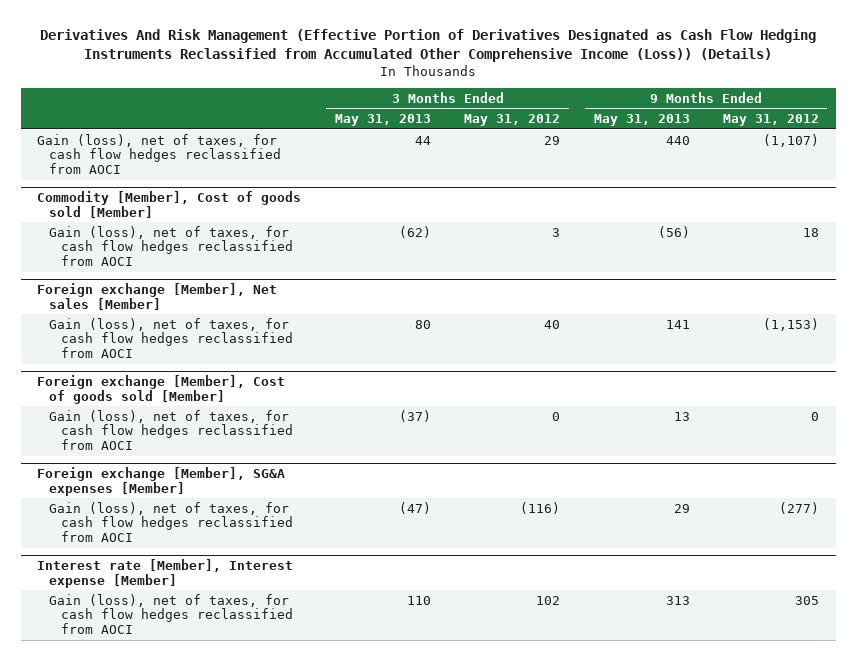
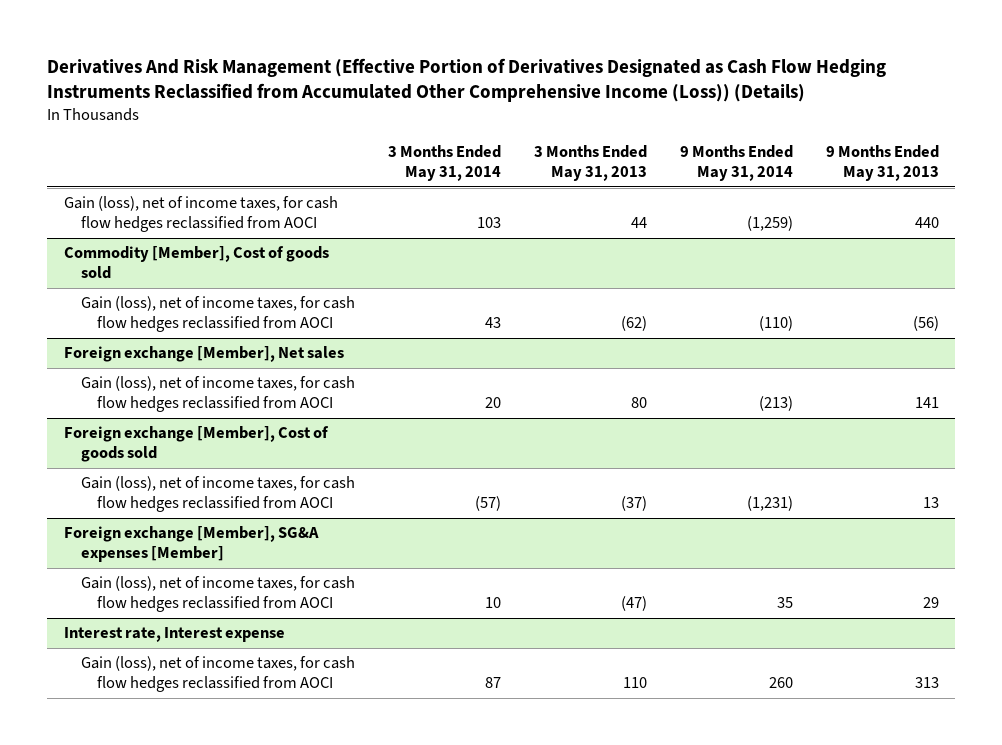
[464,113,561,126] May 31, 2012 -> none
[722,113,819,126] May 31, 2012 -> none
none -> [387,145,501,182] 3 Months Ended May 31, 2014
none -> [679,145,793,182] 9 Months Ended May 31, 2014
[37,133,282,175] Gain (loss), net of taxes, for cash flow hedges reclassified from AOCI -> [63,196,338,233] Gain (loss), net of income taxes, for cash flow hedges reclassified from AOCI
[37,191,302,218] Commodity [Member], Cost of goods sold [Member] -> [63,246,329,280] Commodity [Member], Cost of goods sold
[49,225,293,267] Gain (loss), net of taxes, for cash flow hedges reclassified from AOCI -> [80,296,355,333] Gain (loss), net of income taxes, for cash flow hedges reclassified from AOCI
[37,283,278,310] Foreign exchange [Member], Net sales [Member] -> [63,346,344,363] Foreign exchange [Member], Net sales
[49,317,293,359] Gain (loss), net of taxes, for cash flow hedges reclassified from AOCI -> [80,376,355,413] Gain (loss), net of income taxes, for cash flow hedges reclassified from AOCI
[37,375,286,404] Foreign exchange [Member], Cost of goods sold [Member] -> [63,426,329,463] Foreign exchange [Member], Cost of goods sold
[49,409,293,451] Gain (loss), net of taxes, for cash flow hedges reclassified from AOCI -> [80,476,355,513] Gain (loss), net of income taxes, for cash flow hedges reclassified from AOCI
[49,501,293,543] Gain (loss), net of taxes, for cash flow hedges reclassified from AOCI -> [80,576,355,613] Gain (loss), net of income taxes, for cash flow hedges reclassified from AOCI
[37,559,294,588] Interest rate [Member], Interest expense [Member] -> [63,627,285,643] Interest rate, Interest expense
[49,593,293,635] Gain (loss), net of taxes, for cash flow hedges reclassified from AOCI -> [80,656,355,693] Gain (loss), net of income taxes, for cash flow hedges reclassified from AOCI

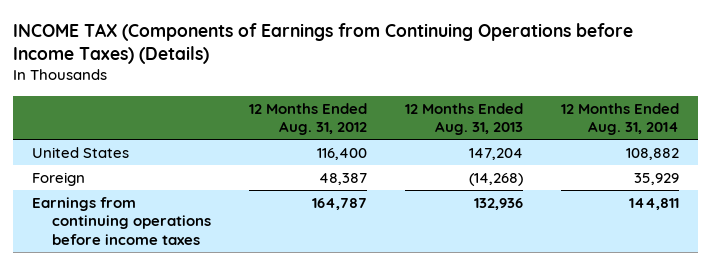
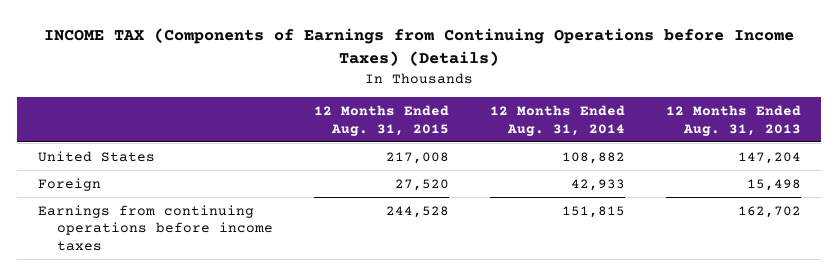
[248,102,367,136] 12 Months Ended Aug. 31, 2012 -> none
none -> [313,104,449,136] 12 Months Ended Aug. 31, 2015
[468,172,523,186] (14,268) -> [746,178,801,191] 15,498
[633,172,679,185] 35,929 -> [570,178,625,191] 42,933
[473,197,523,210] 132,936 -> [737,205,801,218] 162,702
[628,197,679,210] 144,811 -> [561,205,625,218] 151,815

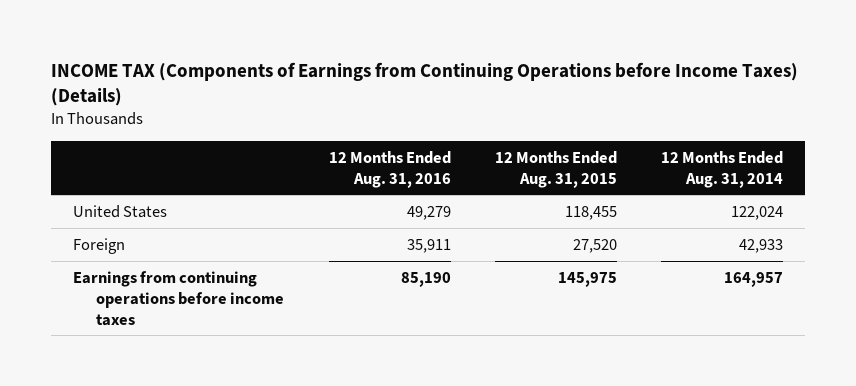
[665,104,801,136] 12 Months Ended Aug. 31, 2013 -> none
none -> [328,150,451,188] 12 Months Ended Aug. 31, 2016
[385,151,449,164] 217,008 -> [565,205,618,220] 118,455
[561,151,625,164] 108,882 -> [731,205,784,220] 122,024
[385,205,449,218] 244,528 -> [558,271,618,287] 145,975
[561,205,625,218] 151,815 -> [724,271,784,287] 164,957

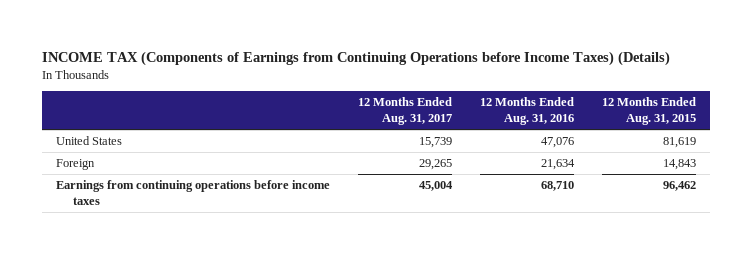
[661,150,784,188] 12 Months Ended Aug. 31, 2014 -> none
none -> [358,97,453,126] 12 Months Ended Aug. 31, 2017
[406,205,451,220] 49,279 -> [540,137,574,149] 47,076
[565,205,618,220] 118,455 -> [662,137,696,149] 81,619
[406,238,451,253] 35,911 -> [540,159,575,171] 21,634
[573,238,618,253] 27,520 -> [662,159,696,171] 14,843
[400,271,451,287] 85,190 -> [540,181,574,192] 68,710
[558,271,618,287] 145,975 -> [662,181,696,192] 96,462

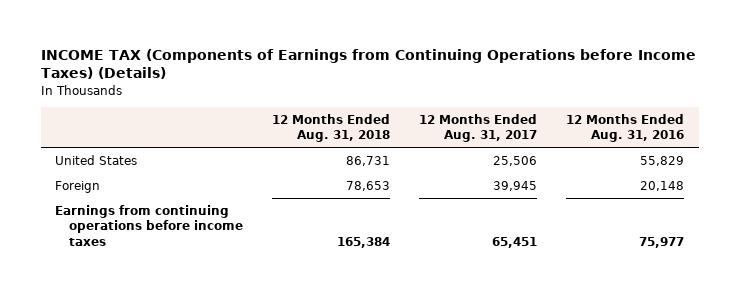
[601,97,696,126] 12 Months Ended Aug. 31, 2015 -> none
none -> [271,113,390,143] 12 Months Ended Aug. 31, 2018
[419,137,453,149] 15,739 -> [492,155,537,166] 25,506
[540,137,574,149] 47,076 -> [640,155,685,166] 55,829
[419,159,453,171] 29,265 -> [492,180,537,191] 39,945
[540,159,575,171] 21,634 -> [640,180,685,191] 20,148
[419,181,454,192] 45,004 -> [491,237,537,249] 65,451
[540,181,574,192] 68,710 -> [639,237,685,249] 75,977

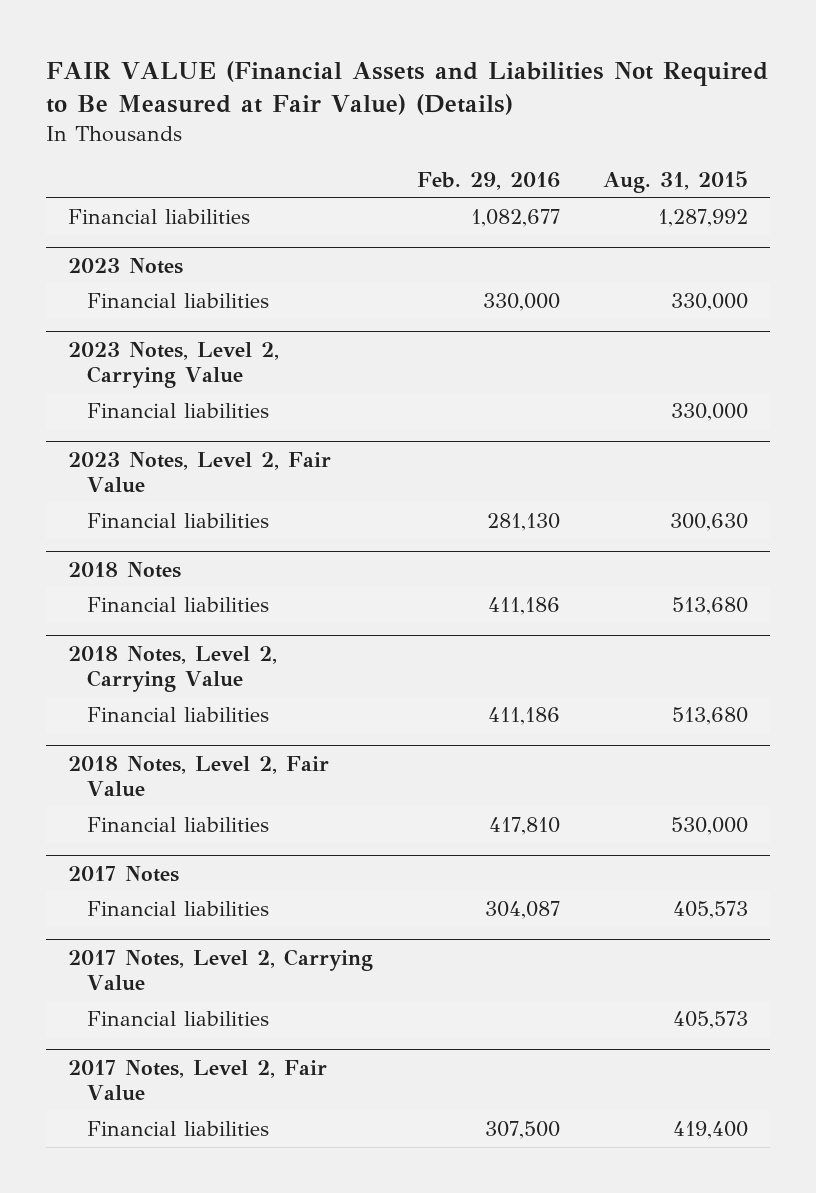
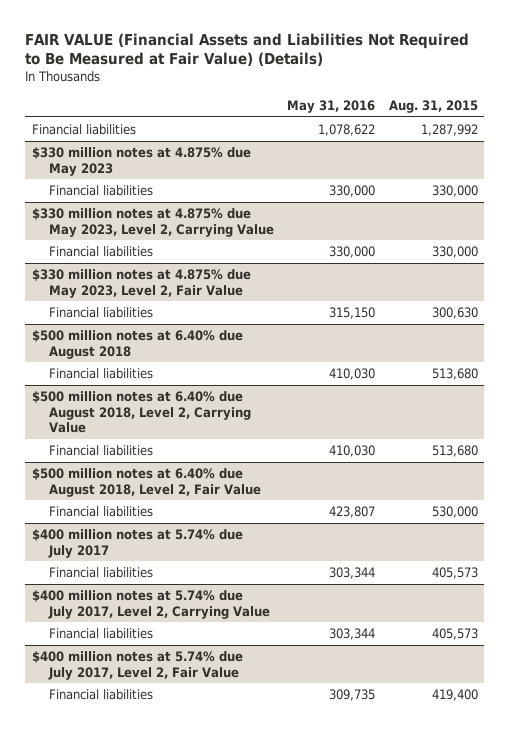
[416,172,560,191] Feb. 29, 2016 -> none
none -> [287,99,376,113] May 31, 2016
[67,257,183,274] 2023 Notes -> [31,147,251,176] $330 million notes at 4.875% due May 2023
[67,341,279,389] 2023 Notes, Level 2, Carrying Value -> none
none -> [31,208,274,237] $330 million notes at 4.875% due May 2023, Level 2, Carrying Value
[67,451,331,494] 2023 Notes, Level 2, Fair Value -> none
none -> [31,269,251,298] $330 million notes at 4.875% due May 2023, Level 2, Fair Value
[67,561,181,578] 2018 Notes -> [31,330,243,359] $500 million notes at 6.40% due August 2018
[67,645,277,693] 2018 Notes, Level 2, Carrying Value -> none
none -> [31,391,251,434] $500 million notes at 6.40% due August 2018, Level 2, Carrying Value
[67,755,329,798] 2018 Notes, Level 2, Fair Value -> none
none -> [31,468,261,497] $500 million notes at 6.40% due August 2018, Level 2, Fair Value
[67,865,179,882] 2017 Notes -> [31,529,243,558] $400 million notes at 5.74% due July 2017
[67,948,373,992] 2017 Notes, Level 2, Carrying Value -> none
none -> [31,590,270,619] $400 million notes at 5.74% due July 2017, Level 2, Carrying Value
[67,1059,327,1102] 2017 Notes, Level 2, Fair Value -> none
none -> [31,651,243,680] $400 million notes at 5.74% due July 2017, Level 2, Fair Value

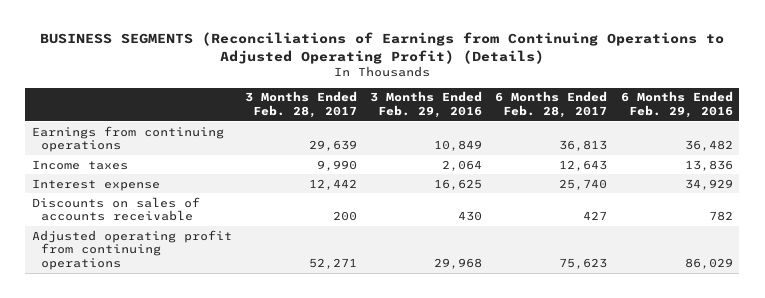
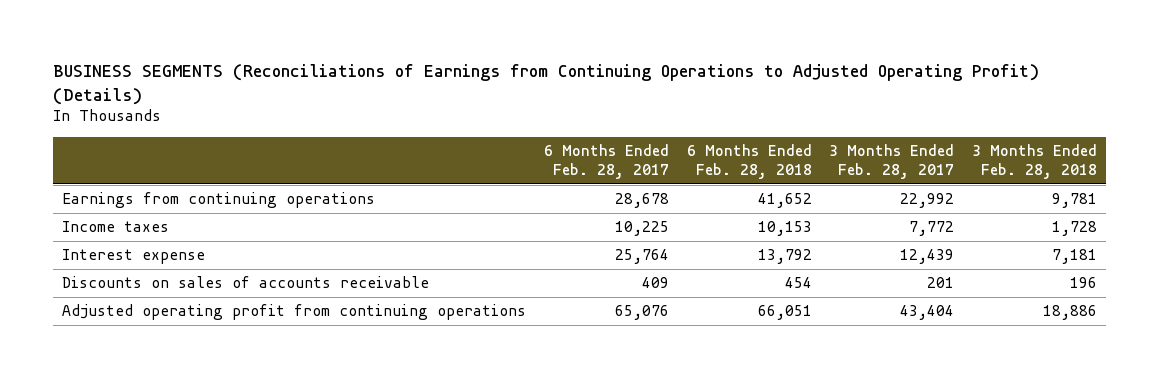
[370,91,483,119] 3 Months Ended Feb. 29, 2016 -> none
[620,91,733,119] 6 Months Ended Feb. 29, 2016 -> none
none -> [686,143,812,180] 6 Months Ended Feb. 28, 2018
none -> [972,143,1098,180] 3 Months Ended Feb. 28, 2018
[309,140,358,152] 29,639 -> [900,193,955,209] 22,992
[559,140,608,152] 36,813 -> [614,193,669,209] 28,678
[317,159,358,171] 9,990 -> [909,221,955,237] 7,772
[559,159,608,171] 12,643 -> [614,221,669,237] 10,225
[309,178,358,190] 12,442 -> [900,249,955,265] 12,439
[559,178,608,190] 25,740 -> [614,249,669,265] 25,764
[333,211,358,222] 200 -> [927,277,955,289] 201
[583,211,608,221] 427 -> [641,277,669,289] 409
[309,258,358,270] 52,271 -> [900,305,955,321] 43,404
[559,258,608,270] 75,623 -> [614,305,669,321] 65,076

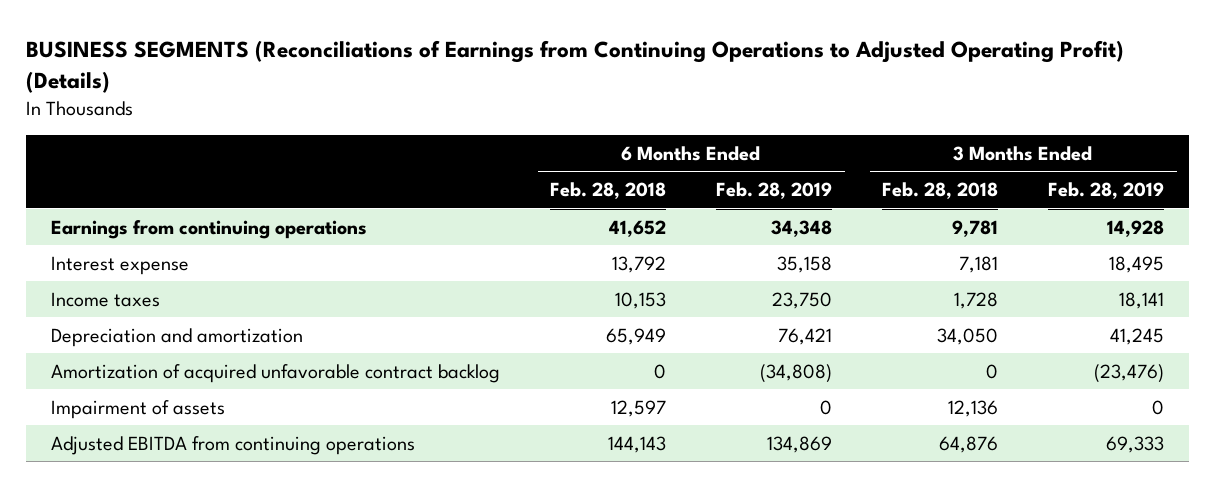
[543,143,669,180] 6 Months Ended Feb. 28, 2017 -> none
[829,143,955,180] 3 Months Ended Feb. 28, 2017 -> none
none -> [716,181,833,199] Feb. 28, 2019
none -> [1048,181,1165,199] Feb. 28, 2019
[62,276,430,289] Discounts on sales of accounts receivable -> none
[62,221,170,233] Income taxes -> [51,291,161,307] Income taxes
none -> [51,327,304,347] Depreciation and amortization
none -> [51,363,501,383] Amortization of acquired unfavorable contract backlog
none -> [51,399,226,419] Impairment of assets
[62,304,527,321] Adjusted operating profit from continuing operations -> [51,435,416,455] Adjusted EBITDA from continuing operations
[757,305,812,321] 66,051 -> [608,435,667,453] 144,143
[1043,305,1098,321] 18,886 -> [939,435,999,453] 64,876

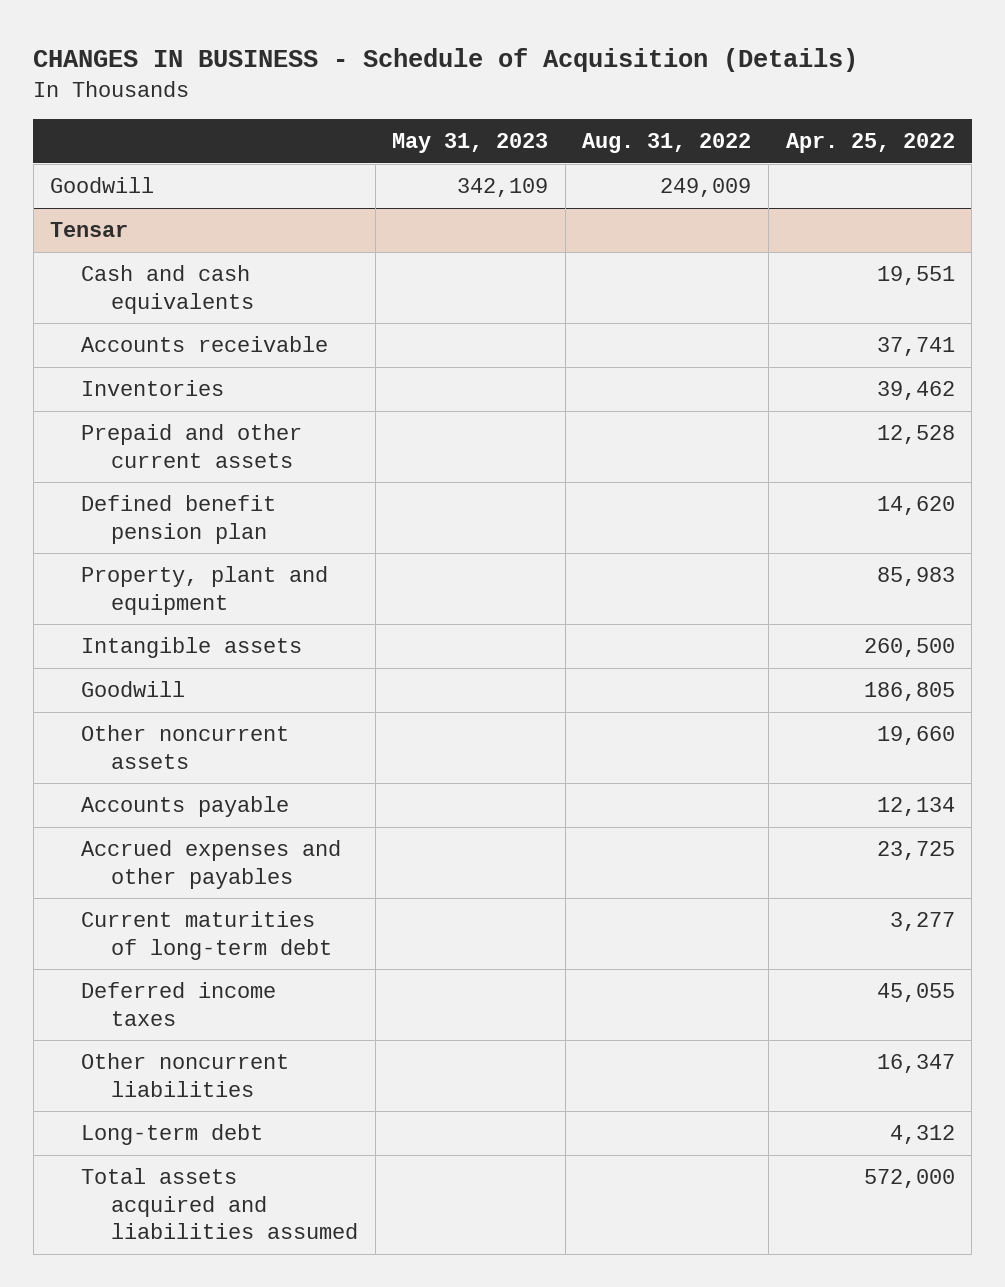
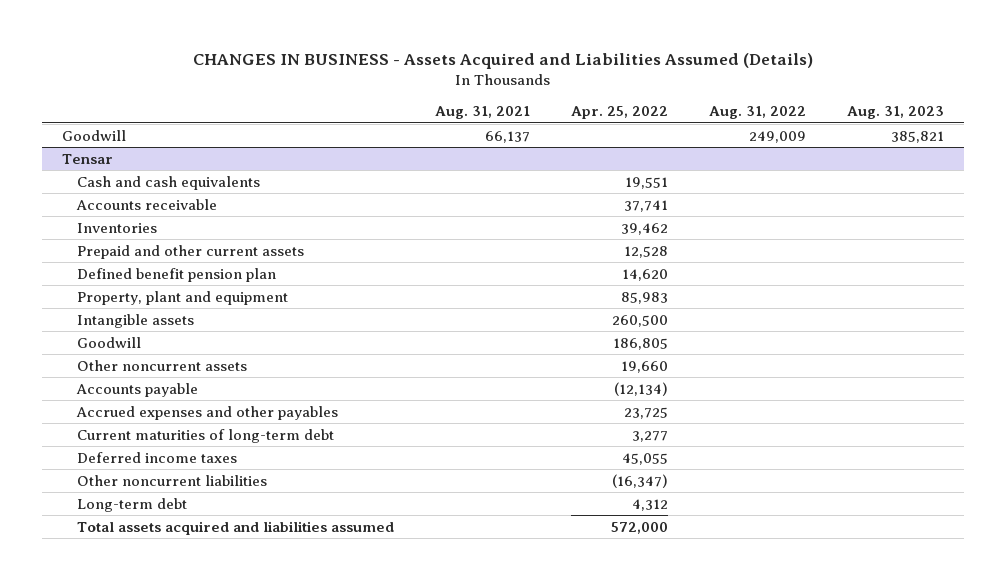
[33,48,859,73] CHANGES IN BUSINESS - Schedule of Acquisition (Details) -> [192,52,813,69] CHANGES IN BUSINESS - Assets Acquired and Liabilities Assumed (Details)
[392,133,549,154] May 31, 2023 -> none
none -> [434,106,530,120] Aug. 31, 2021
none -> [846,106,944,120] Aug. 31, 2023
[876,797,955,817] 12,134 -> [613,381,668,396] (12,134)
[876,1054,955,1074] 16,347 -> [611,473,668,488] (16,347)

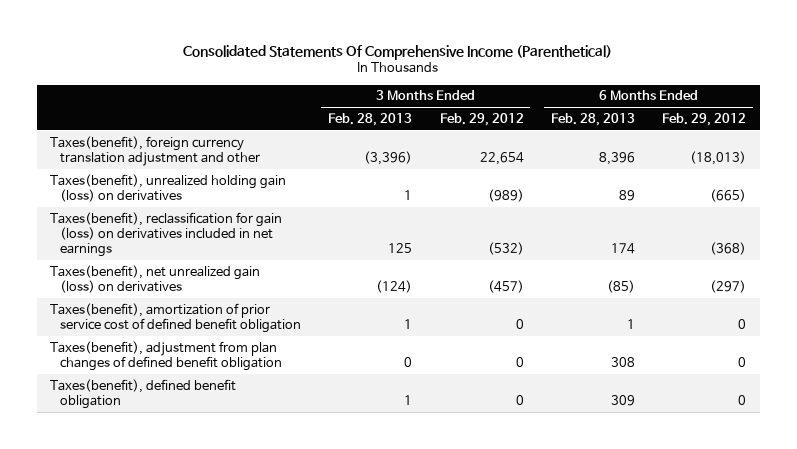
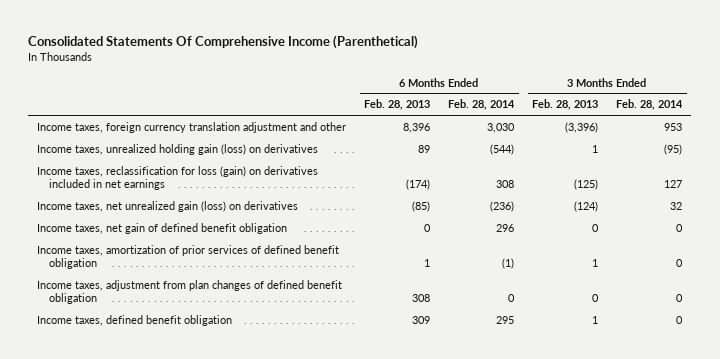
[439,112,524,126] Feb. 29, 2012 -> none
[662,112,747,126] Feb. 29, 2012 -> none
none -> [448,99,516,111] Feb. 28, 2014
none -> [616,99,684,111] Feb. 28, 2014
[50,135,260,166] Taxes(benefit), foreign currency translation adjustment and other -> [37,121,347,133] Income taxes, foreign currency translation adjustment and other
[50,173,287,202] Taxes(benefit), unrealized holding gain (loss) on derivatives -> [37,143,319,155] Income taxes, unrealized holding gain (loss) on derivatives
[50,211,283,257] Taxes(benefit), reclassification for gain (loss) on derivatives included in net earnings -> [37,165,319,190] Income taxes, reclassification for loss (gain) on derivatives included in net earnings
[388,242,413,253] 125 -> [574,178,599,190] (125)
[610,242,635,254] 174 -> [406,178,431,190] (174)
[50,264,261,293] Taxes(benefit), net unrealized gain (loss) on derivatives -> [37,200,299,212] Income taxes, net unrealized gain (loss) on derivatives
none -> [37,222,288,234] Income taxes, net gain of defined benefit obligation
[50,302,301,333] Taxes(benefit), amortization of prior service cost of defined benefit obligation -> [37,244,340,269] Income taxes, amortization of prior services of defined benefit obligation
[50,340,282,371] Taxes(benefit), adjustment from plan changes of defined benefit obligation -> [37,279,343,304] Income taxes, adjustment from plan changes of defined benefit obligation
[50,378,237,409] Taxes(benefit), defined benefit obligation -> [37,314,233,326] Income taxes, defined benefit obligation

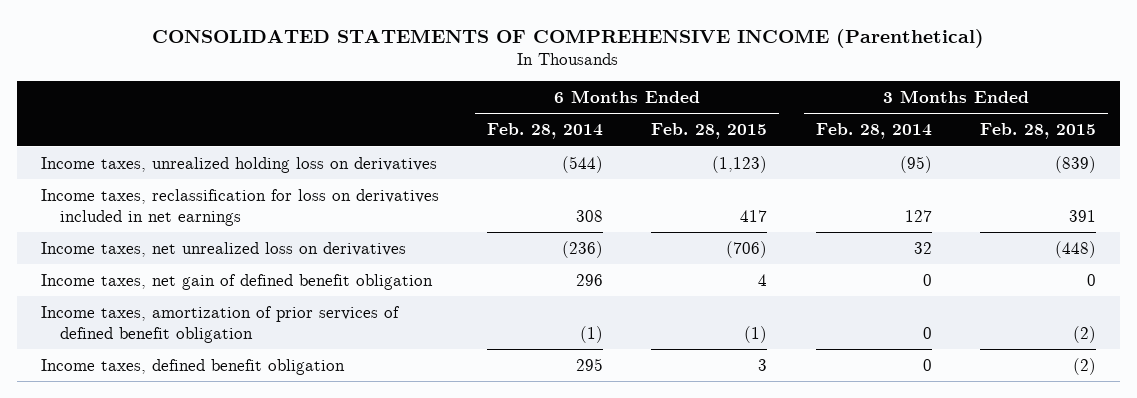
[28,34,419,49] Consolidated Statements Of Comprehensive Income (Parenthetical) -> [152,28,985,48] CONSOLIDATED STATEMENTS OF COMPREHENSIVE INCOME (Parenthetical)
[364,99,431,111] Feb. 28, 2013 -> none
[532,99,599,111] Feb. 28, 2013 -> none
none -> [651,123,768,140] Feb. 28, 2015
none -> [979,123,1096,140] Feb. 28, 2015
[37,121,347,133] Income taxes, foreign currency translation adjustment and other -> none
[37,143,319,155] Income taxes, unrealized holding gain (loss) on derivatives -> [41,156,438,173] Income taxes, unrealized holding loss on derivatives
[37,165,319,190] Income taxes, reclassification for loss (gain) on derivatives included in net earnings -> [41,188,440,226] Income taxes, reclassification for loss on derivatives included in net earnings
[37,200,299,212] Income taxes, net unrealized gain (loss) on derivatives -> [41,241,407,257] Income taxes, net unrealized loss on derivatives
[37,279,343,304] Income taxes, adjustment from plan changes of defined benefit obligation -> none

